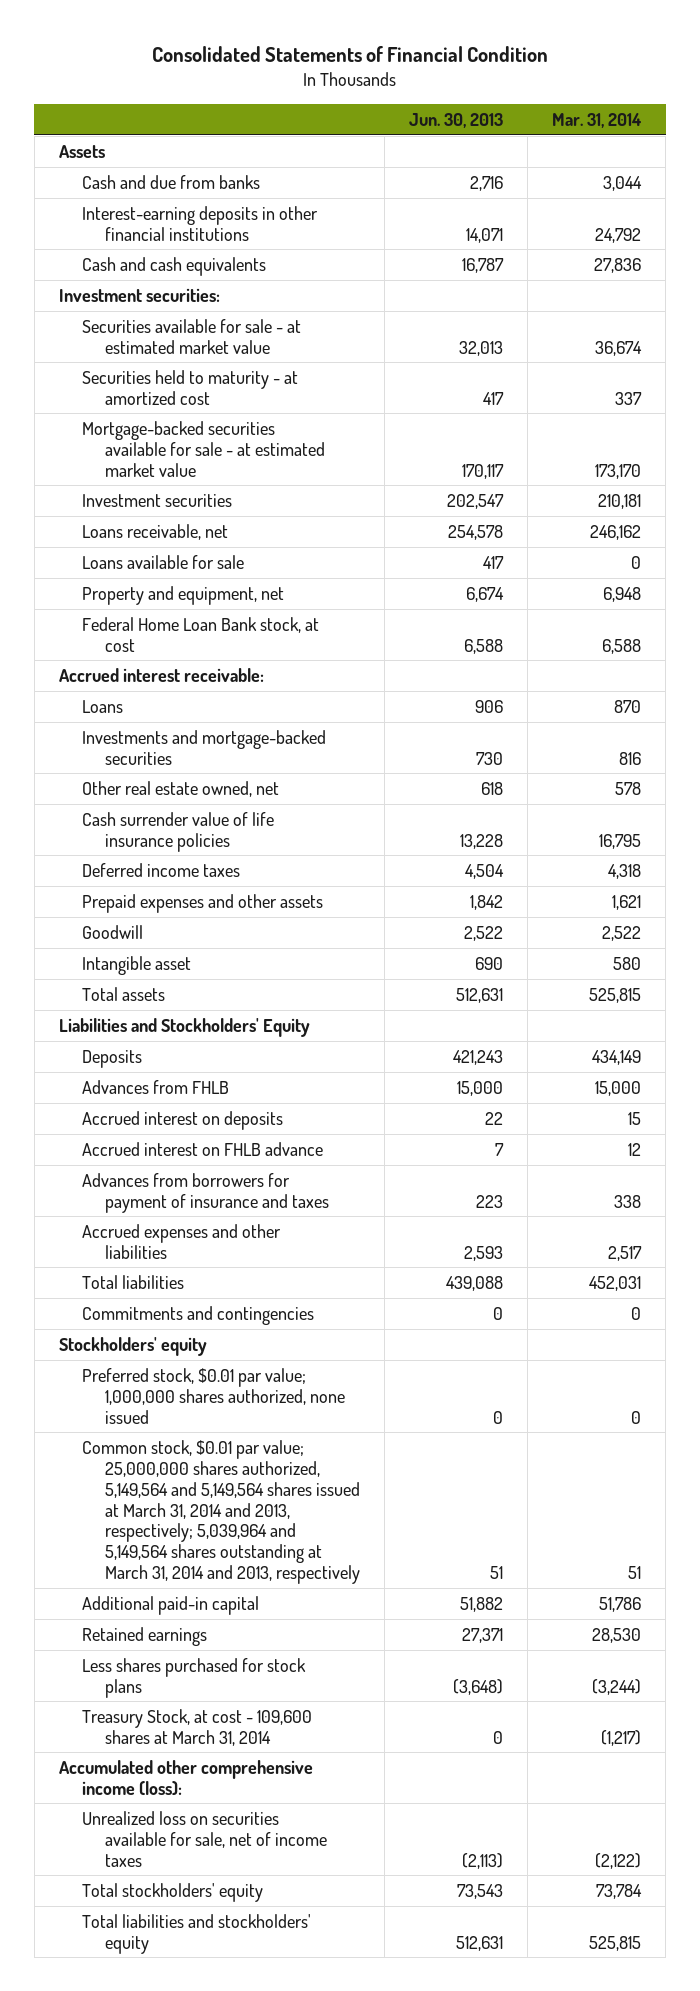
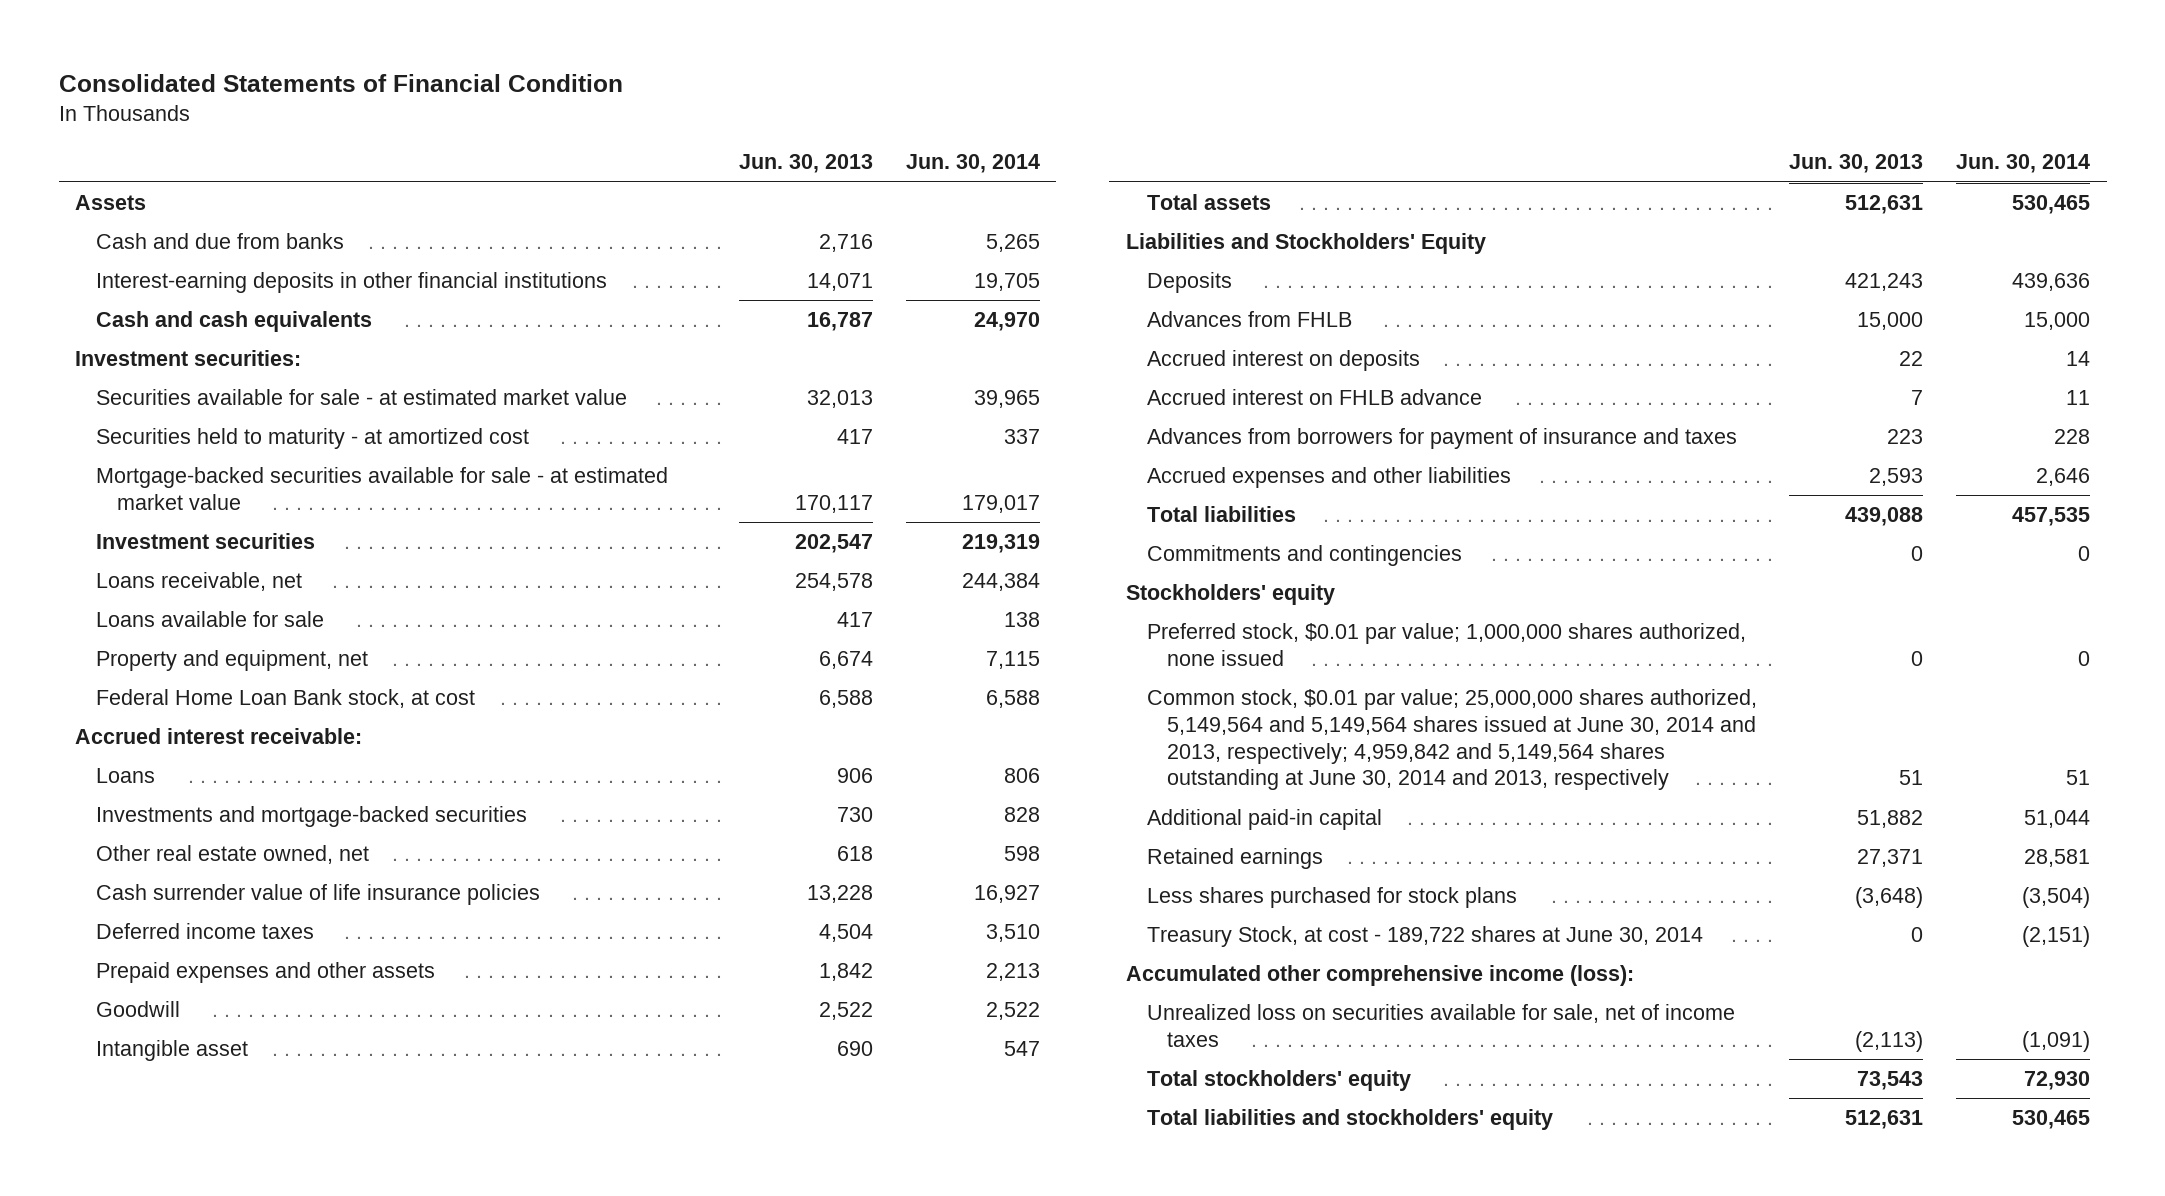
[552,112,643,128] Mar. 31, 2014 -> none
none -> [905,154,1040,174] Jun. 30, 2014
[82,1439,361,1585] Common stock, $0.01 par value; 25,000,000 shares authorized, 5,149,564 and 5,149,564 shares issued at March 31, 2014 and 2013, respectively; 5,039,964 and 5,149,564 shares outstanding at March 31, 2014 and 2013, respectively -> [1146,689,1757,791] Common stock, $0.01 par value; 25,000,000 shares authorized, 5,149,564 and 5,149,564 shares issued at June 30, 2014 and 2013, respectively; 4,959,842 and 5,149,564 shares outstanding at June 30, 2014 and 2013, respectively
[82,1708,313,1746] Treasury Stock, at cost - 109,600 shares at March 31, 2014 -> [1146,926,1703,948] Treasury Stock, at cost - 189,722 shares at June 30, 2014

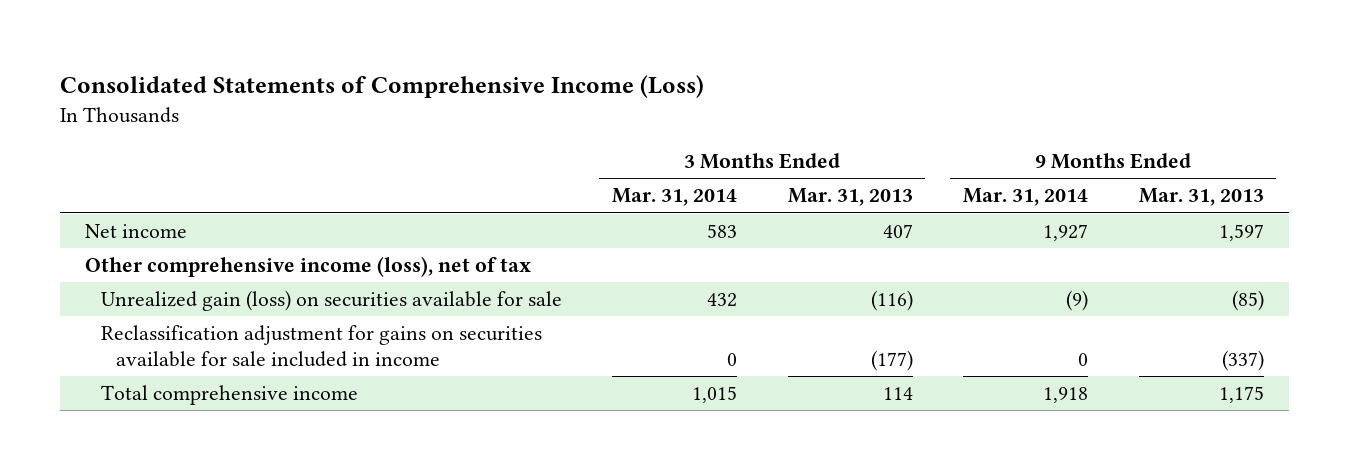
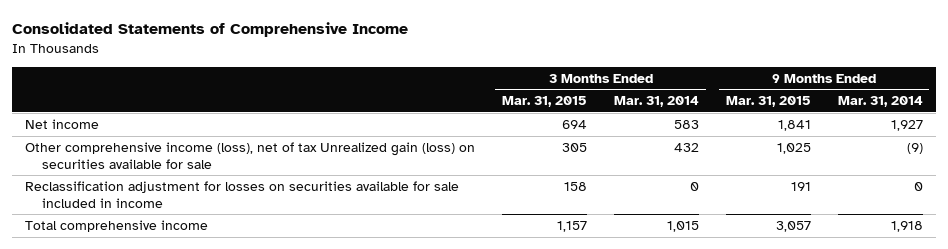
[60,75,705,99] Consolidated Statements of Comprehensive Income (Loss) -> [11,21,408,37] Consolidated Statements of Comprehensive Income
[787,188,913,207] Mar. 31, 2013 -> none
[1138,188,1264,207] Mar. 31, 2013 -> none
none -> [502,96,588,108] Mar. 31, 2015
none -> [725,96,811,108] Mar. 31, 2015
[85,256,532,278] Other comprehensive income (loss), net of tax -> none
[100,290,562,312] Unrealized gain (loss) on securities available for sale -> [25,142,476,169] Other comprehensive income (loss), net of tax Unrealized gain (loss) on securities available for sale
[100,325,542,367] Reclassification adjustment for gains on securities available for sale included in income -> [25,181,460,208] Reclassification adjustment for losses on securities available for sale included in income

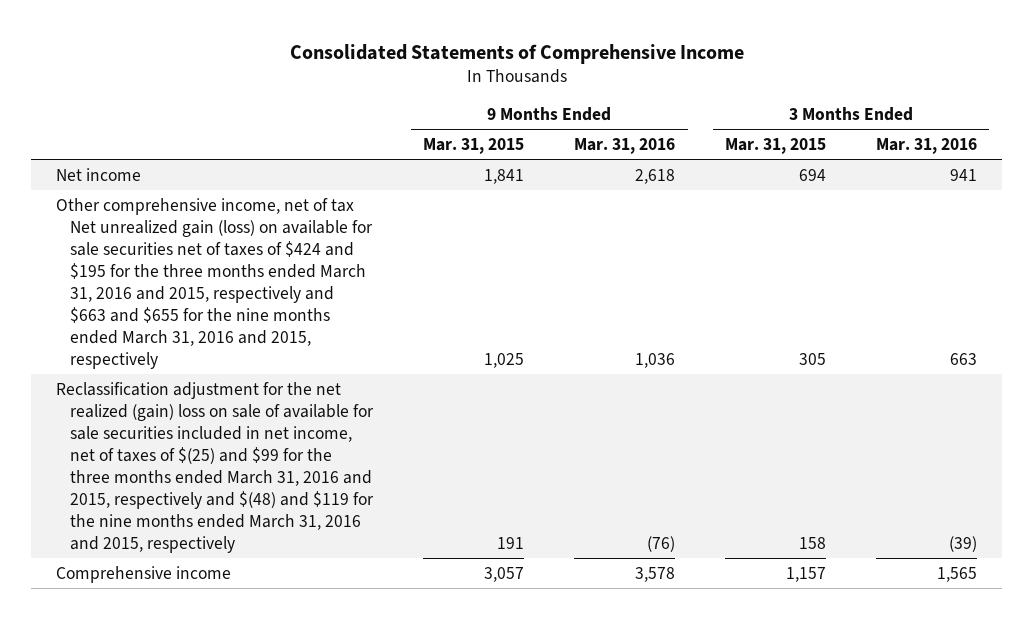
[614,96,700,108] Mar. 31, 2014 -> none
[837,96,923,108] Mar. 31, 2014 -> none
none -> [574,138,676,155] Mar. 31, 2016
none -> [875,138,977,155] Mar. 31, 2016
[25,142,476,169] Other comprehensive income (loss), net of tax Unrealized gain (loss) on securities available for sale -> [56,197,374,370] Other comprehensive income, net of tax Net unrealized gain (loss) on available for sale securities net of taxes of $424 and $195 for the three months ended March 31, 2016 and 2015, respectively and $663 and $655 for the nine months ended March 31, 2016 and 2015, respectively
[25,181,460,208] Reclassification adjustment for losses on securities available for sale included in income -> [56,381,375,554] Reclassification adjustment for the net realized (gain) loss on sale of available for sale securities included in net income, net of taxes of $(25) and $99 for the three months ended March 31, 2016 and 2015, respectively and $(48) and $119 for the nine months ended March 31, 2016 and 2015, respectively
[25,220,209,233] Total comprehensive income -> [56,565,232,583] Comprehensive income

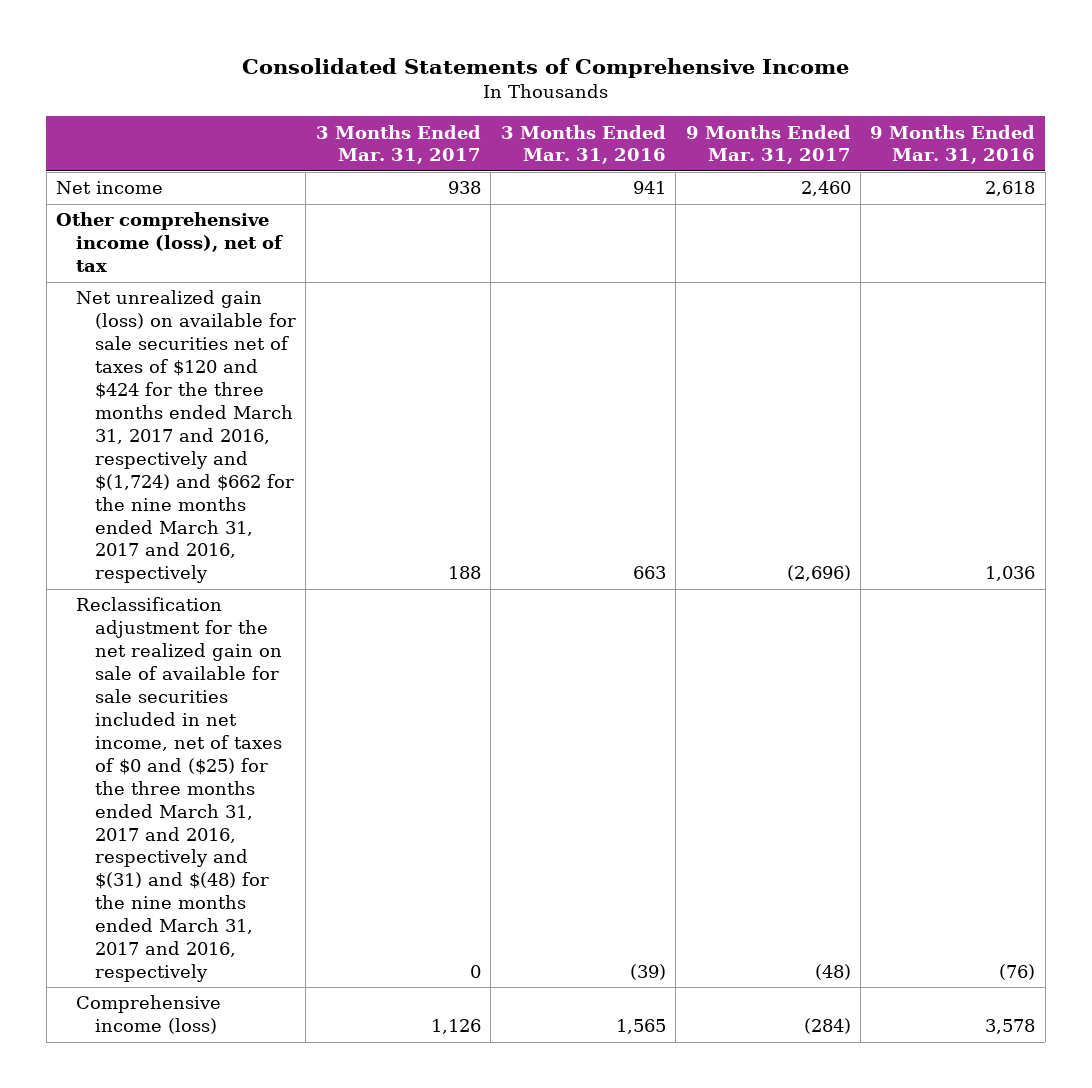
[423,138,525,155] Mar. 31, 2015 -> none
[725,138,827,155] Mar. 31, 2015 -> none
none -> [315,124,481,165] 3 Months Ended Mar. 31, 2017
none -> [685,124,851,165] 9 Months Ended Mar. 31, 2017
none -> [56,212,283,273] Other comprehensive income (loss), net of tax
[56,197,374,370] Other comprehensive income, net of tax Net unrealized gain (loss) on available for sale securities net of taxes of $424 and $195 for the three months ended March 31, 2016 and 2015, respectively and $663 and $655 for the nine months ended March 31, 2016 and 2015, respectively -> [75,290,296,584] Net unrealized gain (loss) on available for sale securities net of taxes of $120 and $424 for the three months ended March 31, 2017 and 2016, respectively and $(1,724) and $662 for the nine months ended March 31, 2017 and 2016, respectively
[56,381,375,554] Reclassification adjustment for the net realized (gain) loss on sale of available for sale securities included in net income, net of taxes of $(25) and $99 for the three months ended March 31, 2016 and 2015, respectively and $(48) and $119 for the nine months ended March 31, 2016 and 2015, respectively -> [75,597,282,982] Reclassification adjustment for the net realized gain on sale of available for sale securities included in net income, net of taxes of $0 and ($25) for the three months ended March 31, 2017 and 2016, respectively and $(31) and $(48) for the nine months ended March 31, 2017 and 2016, respectively
[56,565,232,583] Comprehensive income -> [75,995,221,1035] Comprehensive income (loss)

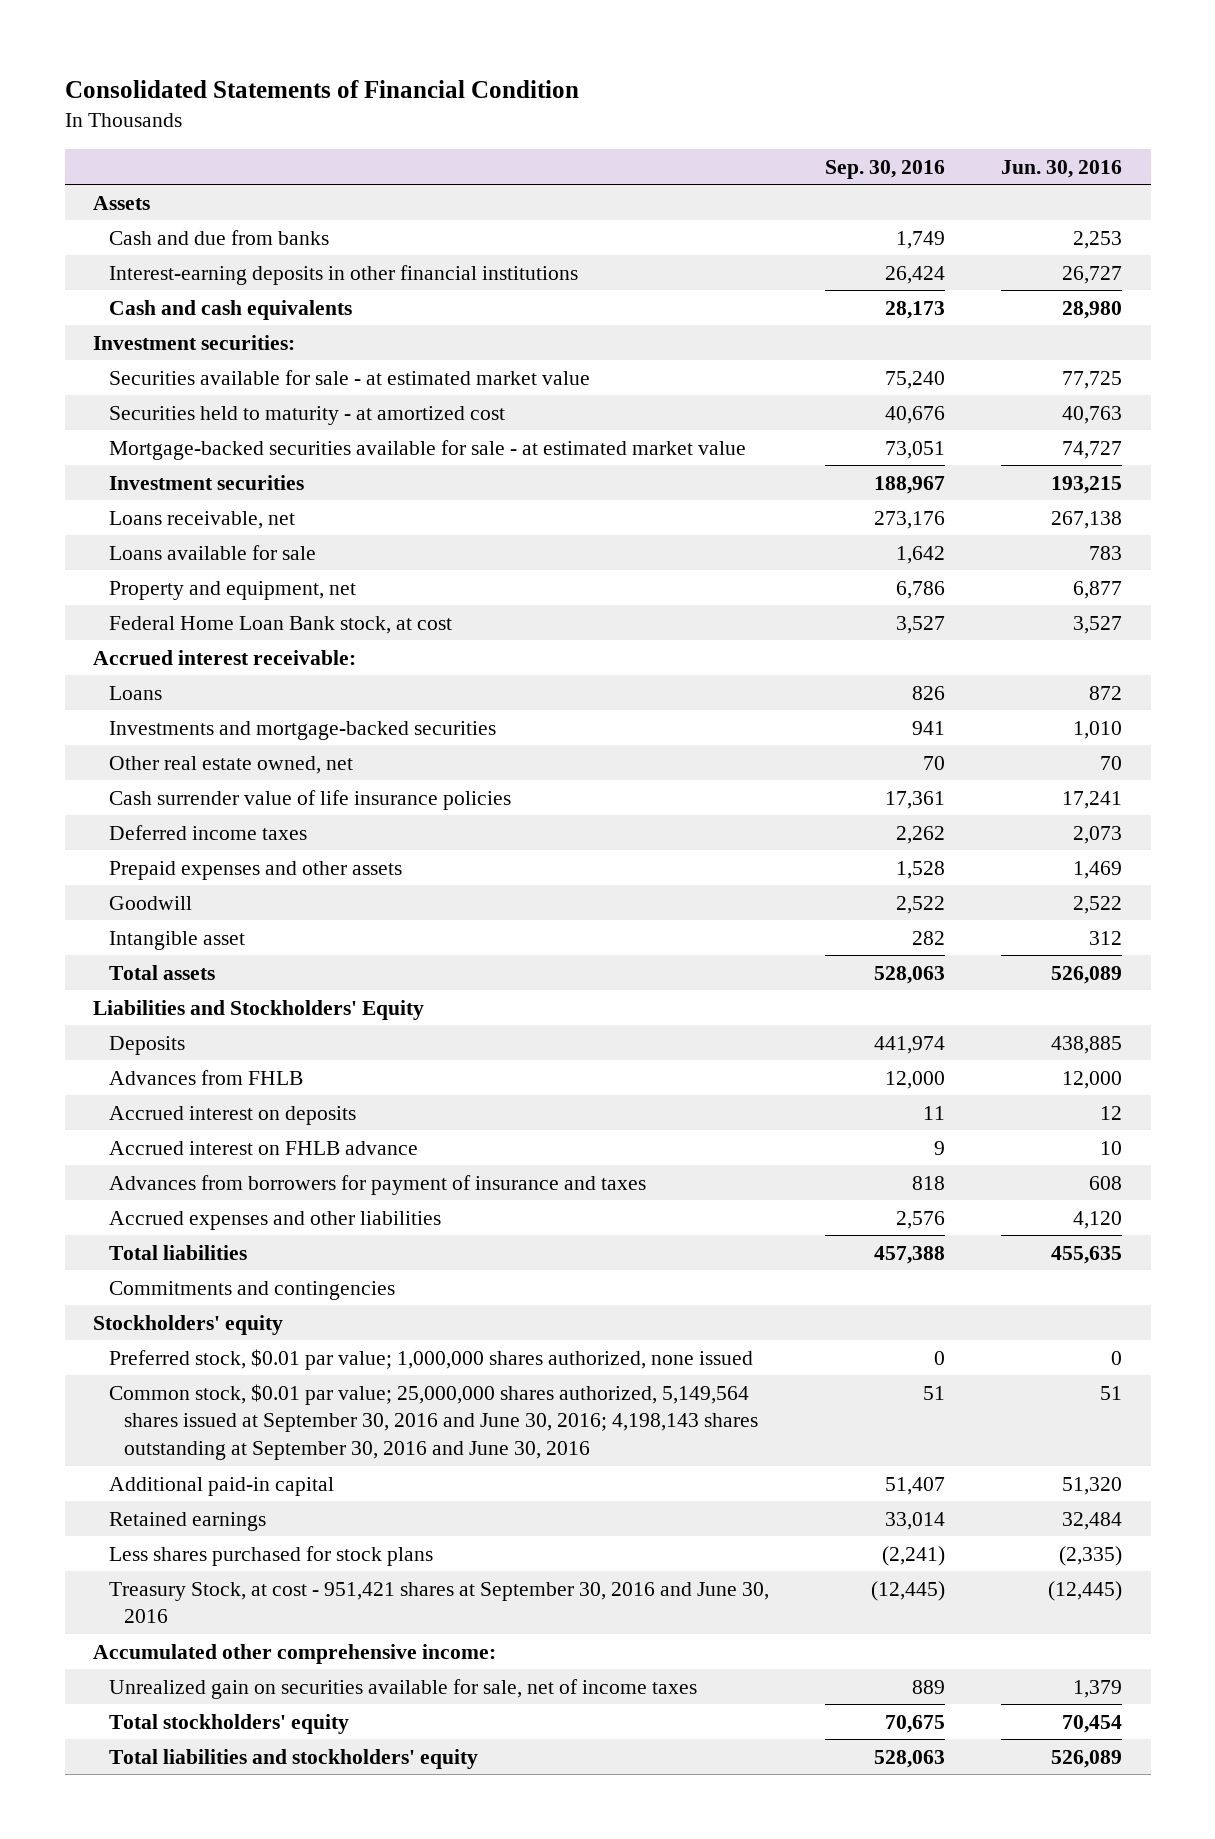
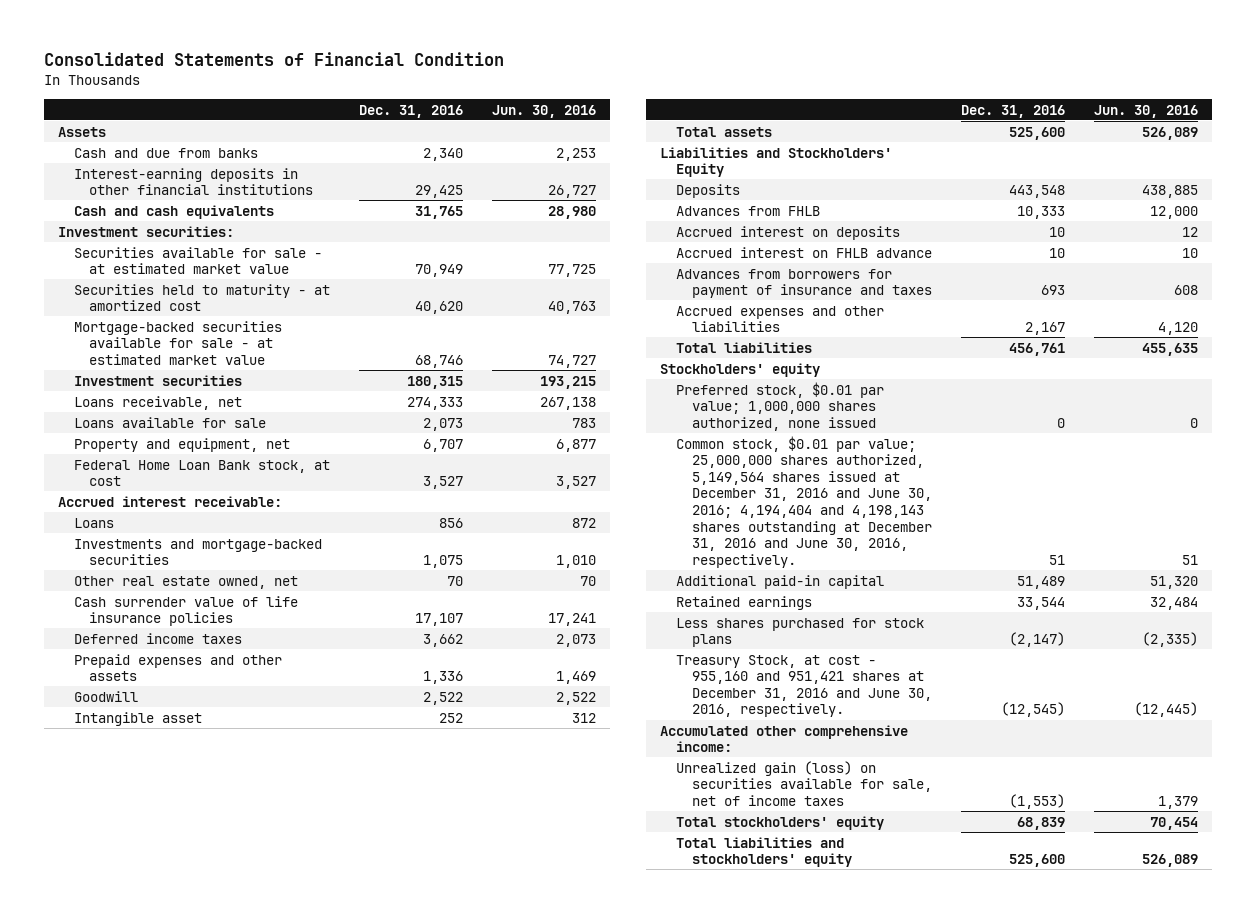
[825,159,946,179] Sep. 30, 2016 -> none
none -> [358,104,463,118] Dec. 31, 2016
[108,1280,395,1300] Commitments and contingencies -> none
[108,1383,759,1460] Common stock, $0.01 par value; 25,000,000 shares authorized, 5,149,564 shares issued at September 30, 2016 and June 30, 2016; 4,198,143 shares outstanding at September 30, 2016 and June 30, 2016 -> [675,435,932,568] Common stock, $0.01 par value; 25,000,000 shares authorized, 5,149,564 shares issued at December 31, 2016 and June 30, 2016; 4,194,404 and 4,198,143 shares outstanding at December 31, 2016 and June 30, 2016, respectively.
[108,1581,769,1624] Treasury Stock, at cost - 951,421 shares at September 30, 2016 and June 30, 2016 -> [675,654,932,718] Treasury Stock, at cost - 955,160 and 951,421 shares at December 31, 2016 and June 30, 2016, respectively.
[108,1678,697,1699] Unrealized gain on securities available for sale, net of income taxes -> [675,760,932,806] Unrealized gain (loss) on securities available for sale, net of income taxes

